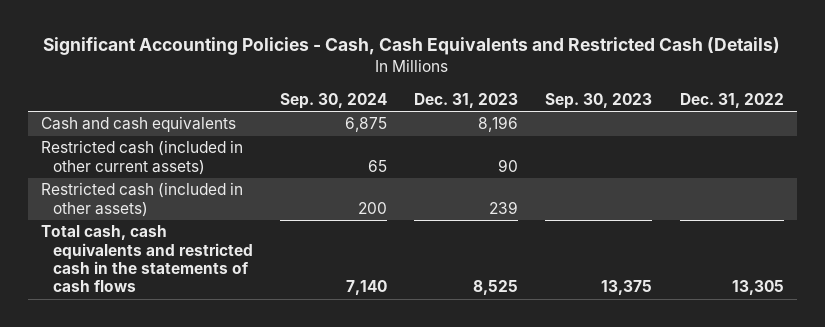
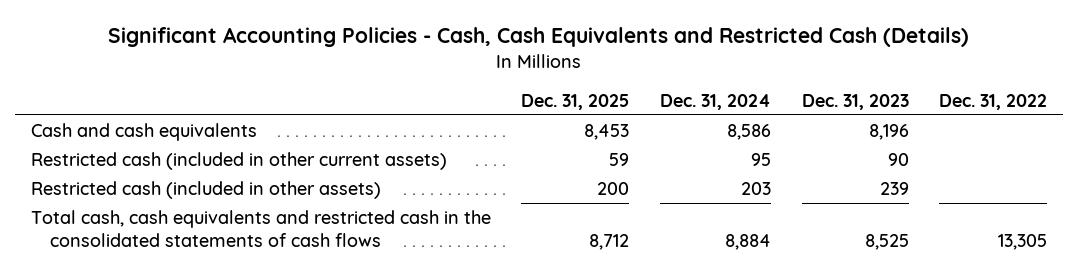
[280,92,388,109] Sep. 30, 2024 -> none
[545,92,653,109] Sep. 30, 2023 -> none
none -> [521,94,630,111] Dec. 31, 2025
none -> [660,94,772,111] Dec. 31, 2024
[41,225,253,293] Total cash, cash equivalents and restricted cash in the statements of cash flows -> [30,209,491,247] Total cash, cash equivalents and restricted cash in the consolidated statements of cash flows

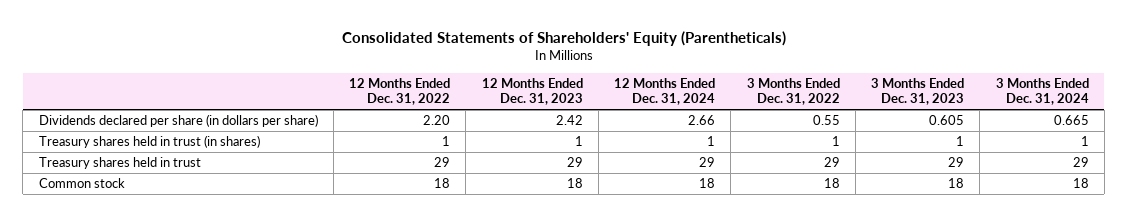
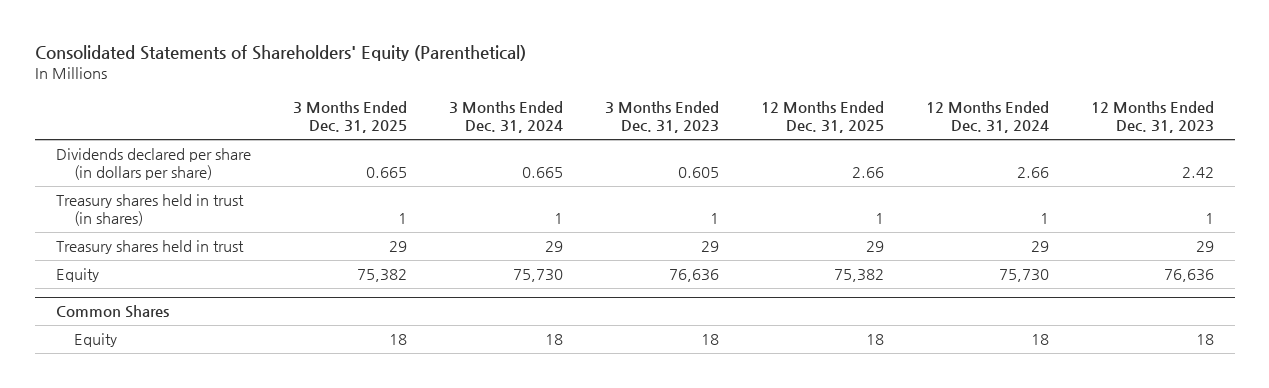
[341,30,786,46] Consolidated Statements of Shareholders' Equity (Parentheticals) -> [34,44,526,61] Consolidated Statements of Shareholders' Equity (Parenthetical)
[349,78,451,106] 12 Months Ended Dec. 31, 2022 -> none
[746,78,840,106] 3 Months Ended Dec. 31, 2022 -> none
none -> [292,101,407,134] 3 Months Ended Dec. 31, 2025
none -> [760,101,884,134] 12 Months Ended Dec. 31, 2025
none -> [55,268,99,283] Equity
none -> [55,305,169,319] Common Shares
[38,178,125,189] Common stock -> [74,333,118,348] Equity

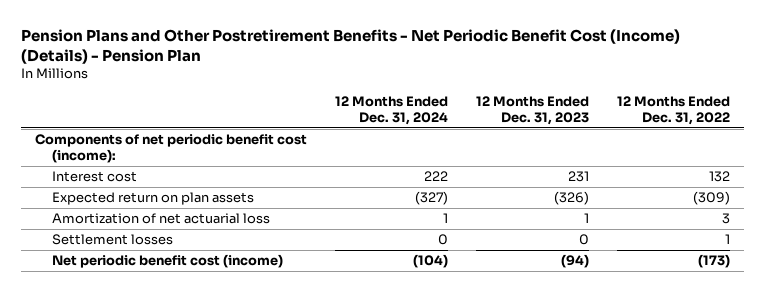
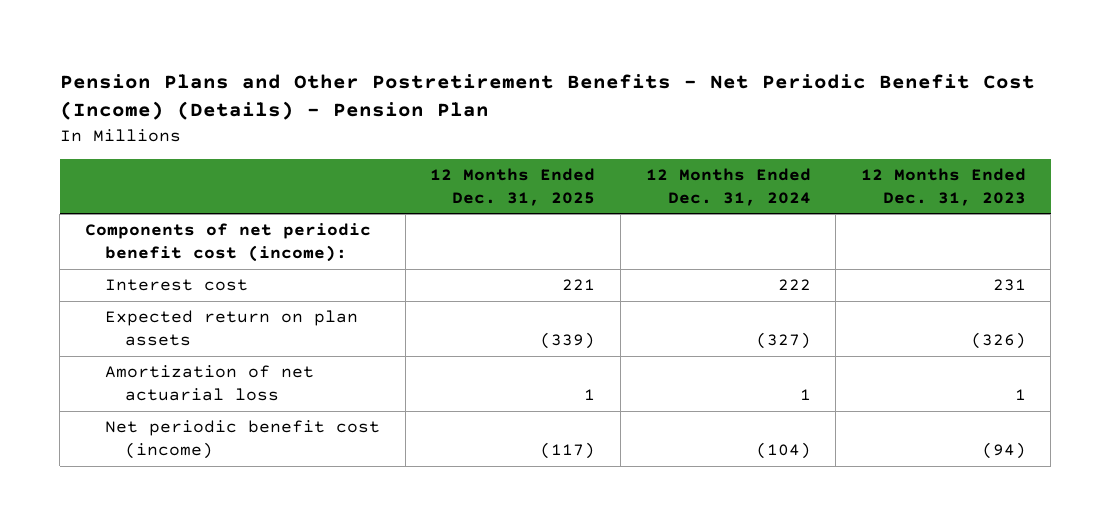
[616,96,730,126] 12 Months Ended Dec. 31, 2022 -> none
none -> [430,167,596,207] 12 Months Ended Dec. 31, 2025
[51,234,173,246] Settlement losses -> none

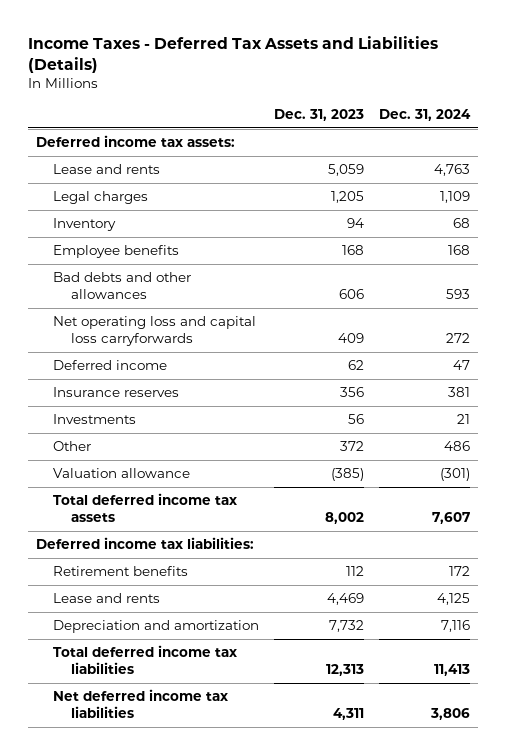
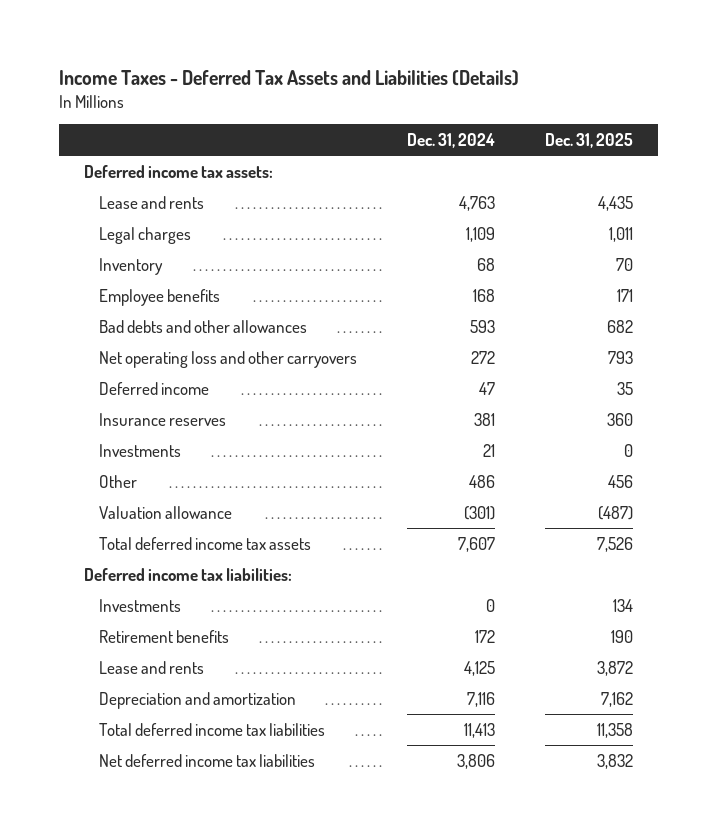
[274,109,365,122] Dec. 31, 2023 -> none
none -> [545,133,634,149] Dec. 31, 2025
[53,316,257,346] Net operating loss and capital loss carryforwards -> [99,350,358,368] Net operating loss and other carryovers
none -> [99,598,182,612] Investments

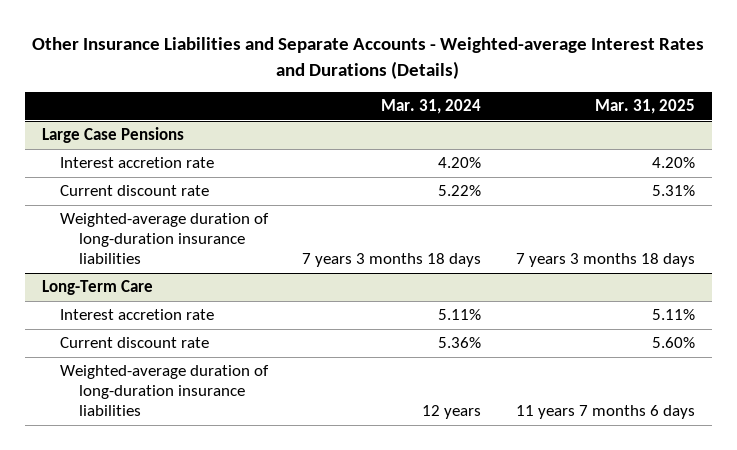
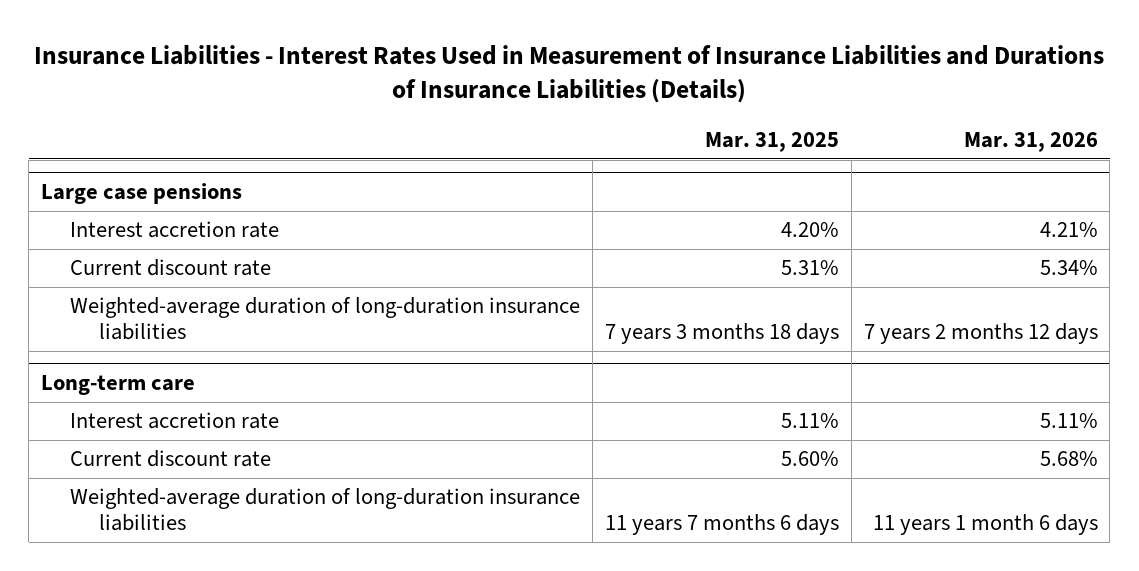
[32,37,705,79] Other Insurance Liabilities and Separate Accounts - Weighted-average Interest Rates and Durations (Details) -> [34,44,1105,104] Insurance Liabilities - Interest Rates Used in Measurement of Insurance Liabilities and Durations of Insurance Liabilities (Details)
[381,99,482,115] Mar. 31, 2024 -> none
none -> [963,132,1098,153] Mar. 31, 2026
[42,127,185,144] Large Case Pensions -> [41,183,243,205] Large case pensions
[42,280,154,296] Long-Term Care -> [41,375,196,396] Long-term care

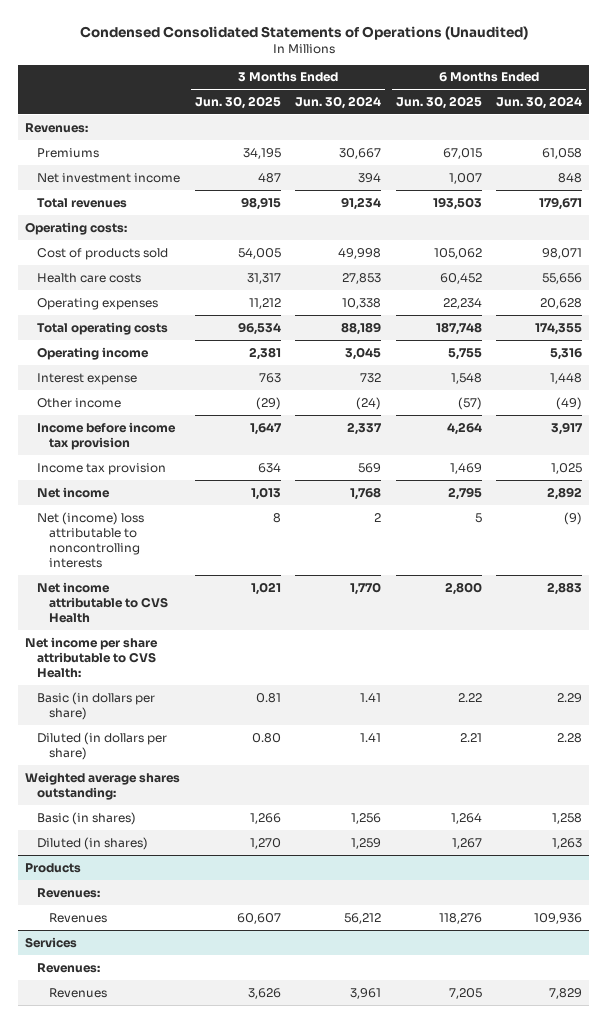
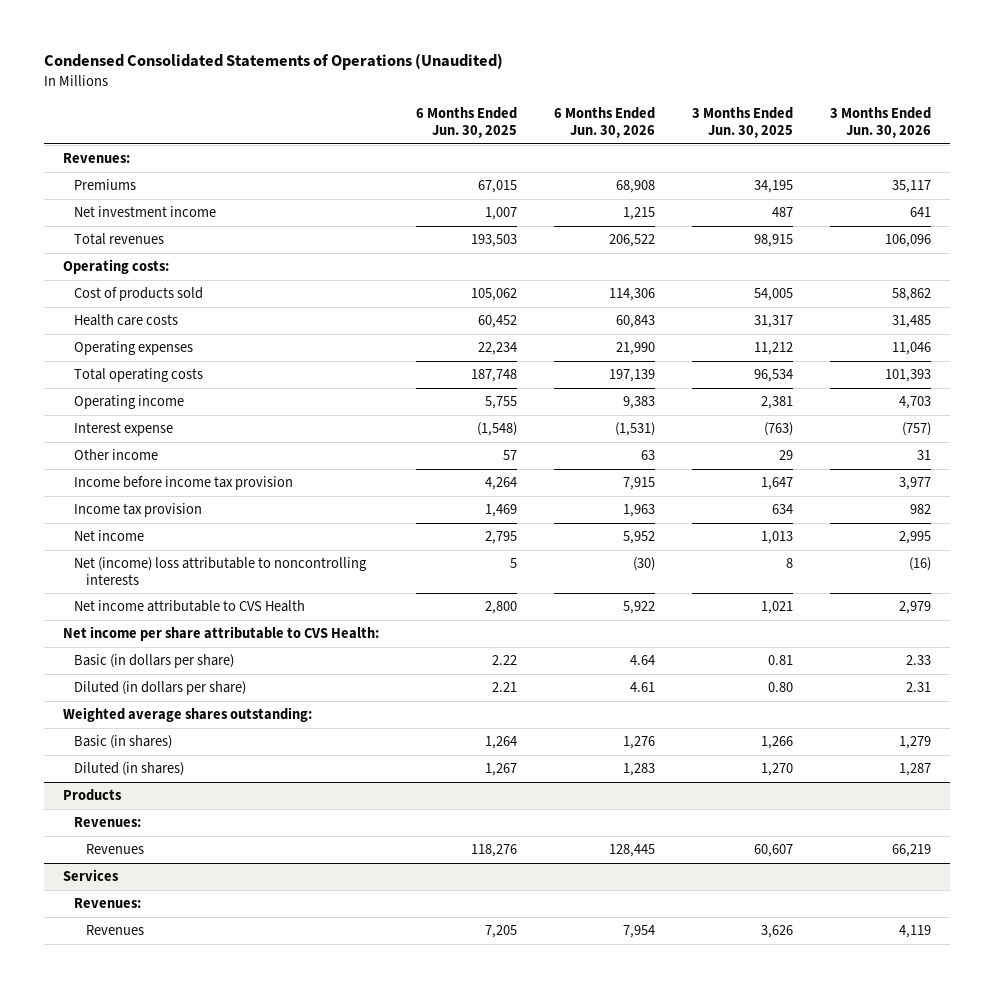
[295,95,382,109] Jun. 30, 2024 -> none
[496,95,583,109] Jun. 30, 2024 -> none
none -> [553,107,655,139] 6 Months Ended Jun. 30, 2026
none -> [830,107,932,139] 3 Months Ended Jun. 30, 2026
[258,372,281,383] 763 -> [764,422,794,437] (763)
[450,372,482,384] 1,548 -> [476,422,517,437] (1,548)
[255,396,281,410] (29) -> [779,450,794,461] 29
[457,396,482,410] (57) -> [502,450,517,461] 57

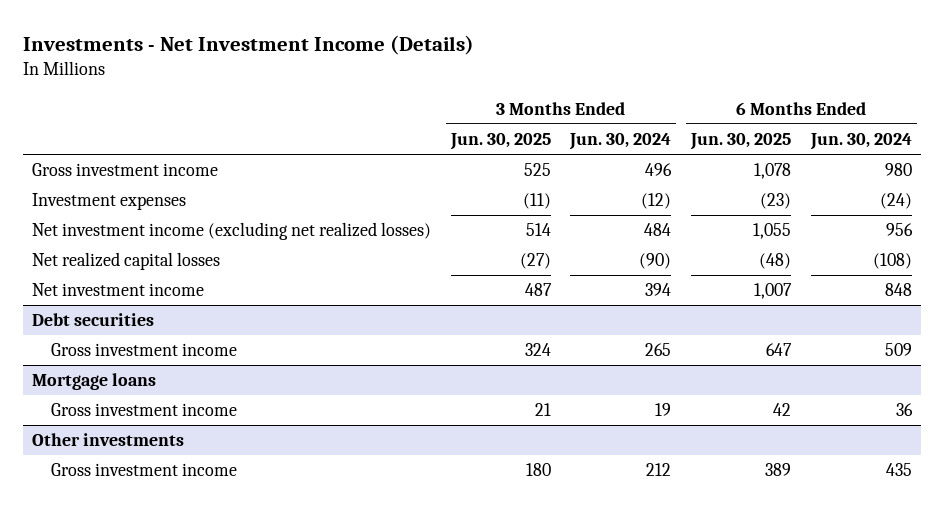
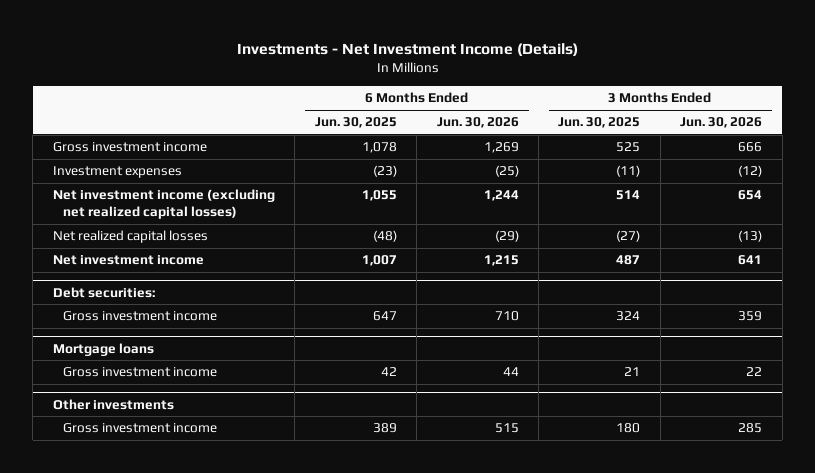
[569,133,672,151] Jun. 30, 2024 -> none
[809,133,912,151] Jun. 30, 2024 -> none
none -> [436,117,519,129] Jun. 30, 2026
none -> [680,117,763,129] Jun. 30, 2026
[32,222,432,241] Net investment income (excluding net realized losses) -> [52,189,275,220] Net investment income (excluding net realized capital losses)
[32,313,155,327] Debt securities -> [52,286,155,298] Debt securities:

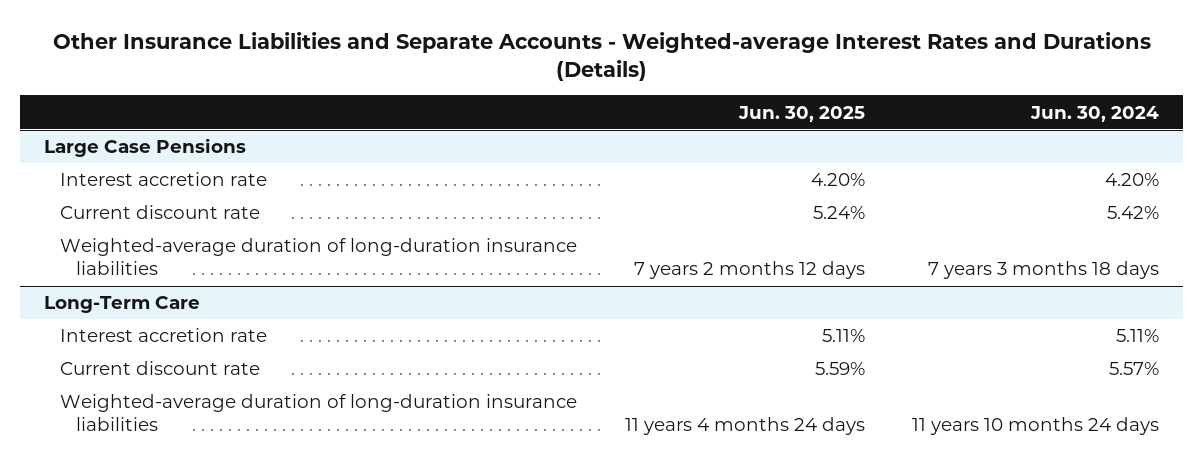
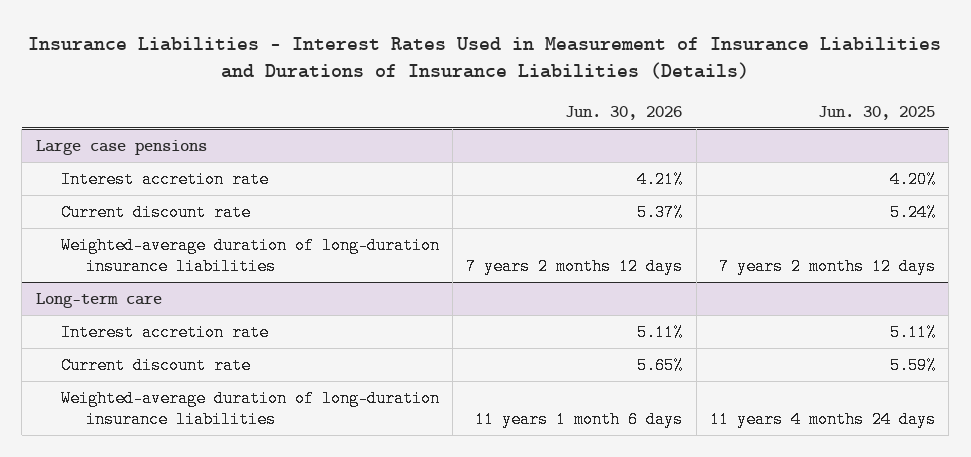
[52,31,1151,82] Other Insurance Liabilities and Separate Accounts - Weighted-average Interest Rates and Durations (Details) -> [28,36,942,80] Insurance Liabilities - Interest Rates Used in Measurement of Insurance Liabilities and Durations of Insurance Liabilities (Details)
[1029,105,1159,122] Jun. 30, 2024 -> none
none -> [565,105,683,120] Jun. 30, 2026
[44,138,247,158] Large Case Pensions -> [35,139,207,155] Large case pensions
[44,296,201,314] Long-Term Care -> [35,292,162,308] Long-term care

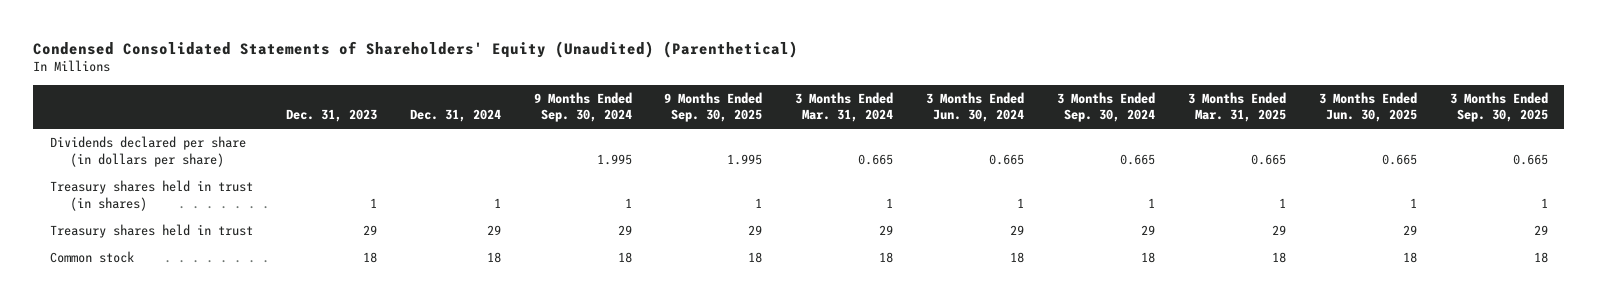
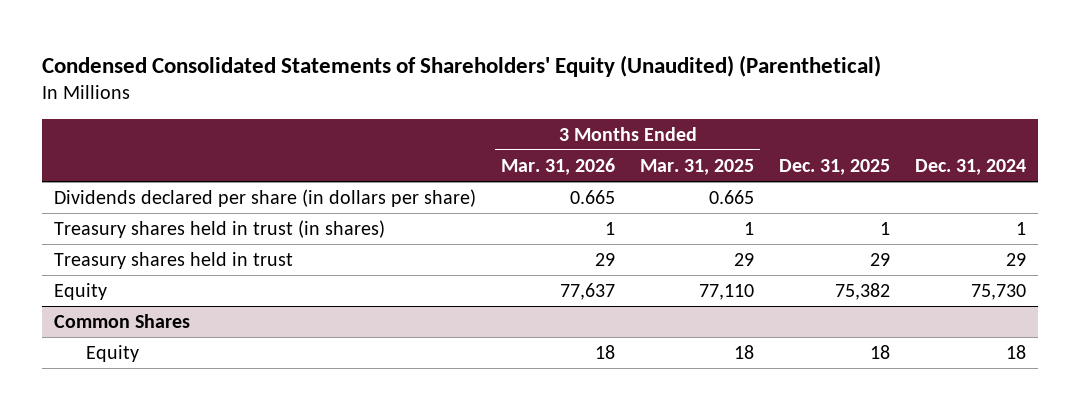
[285,109,377,123] Dec. 31, 2023 -> none
[533,91,632,123] 9 Months Ended Sep. 30, 2024 -> none
[664,91,763,123] 9 Months Ended Sep. 30, 2025 -> none
[795,91,894,123] 3 Months Ended Mar. 31, 2024 -> none
[926,91,1025,123] 3 Months Ended Jun. 30, 2024 -> none
[1057,91,1156,123] 3 Months Ended Sep. 30, 2024 -> none
[1318,91,1417,123] 3 Months Ended Jun. 30, 2025 -> none
[1449,91,1548,123] 3 Months Ended Sep. 30, 2025 -> none
none -> [501,157,616,175] Mar. 31, 2026
none -> [779,158,891,175] Dec. 31, 2025
none -> [54,283,108,301] Equity
none -> [54,314,191,329] Common Shares
[49,251,134,264] Common stock -> [85,345,139,363] Equity

